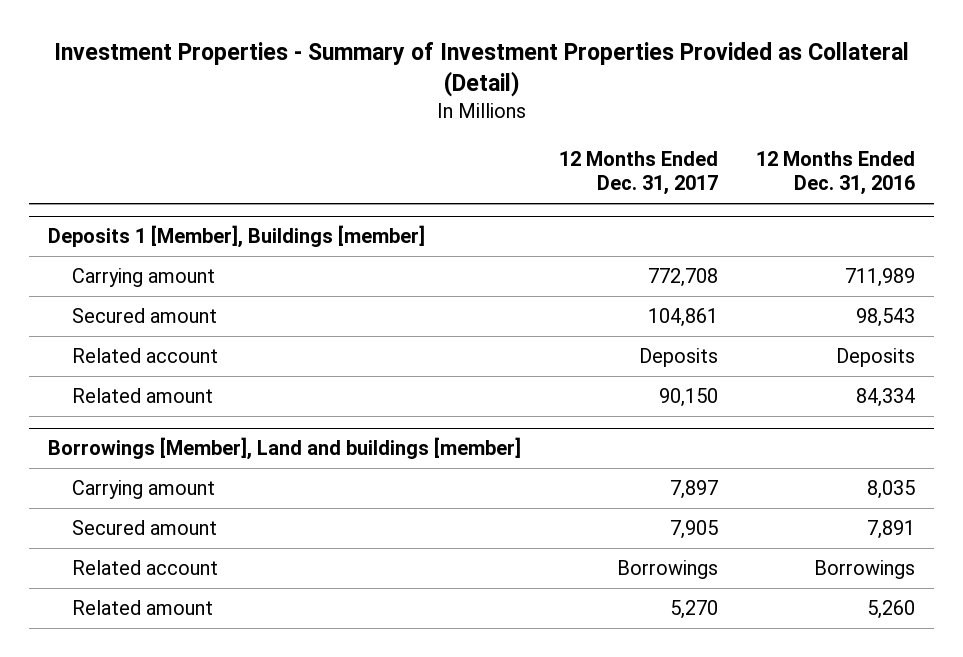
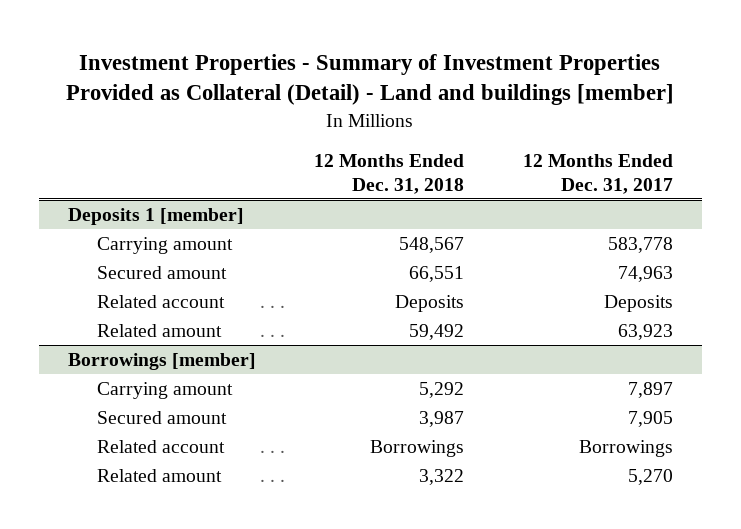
[53,42,909,98] Investment Properties - Summary of Investment Properties Provided as Collateral (Detail) -> [66,53,675,106] Investment Properties - Summary of Investment Properties Provided as Collateral (Detail) - Land and buildings [member]
[756,150,916,196] 12 Months Ended Dec. 31, 2016 -> none
none -> [314,154,465,194] 12 Months Ended Dec. 31, 2018
[48,225,426,249] Deposits 1 [Member], Buildings [member] -> [68,207,245,225] Deposits 1 [member]
[648,268,719,288] 772,708 -> [607,236,673,253] 583,778
[648,308,719,328] 104,861 -> [617,265,673,282] 74,963
[48,437,522,461] Borrowings [Member], Land and buildings [member] -> none
[659,388,719,408] 90,150 -> [617,323,673,340] 63,923
none -> [68,352,257,370] Borrowings [member]

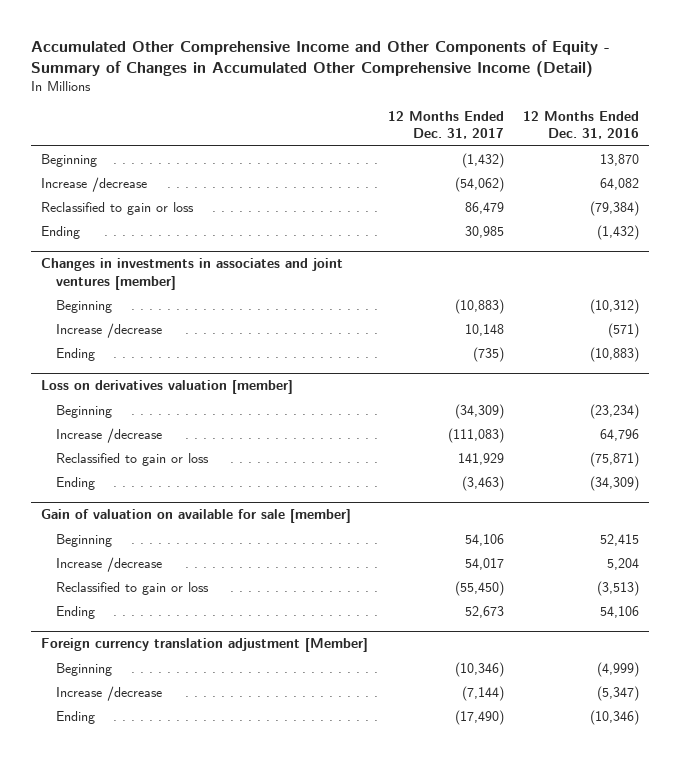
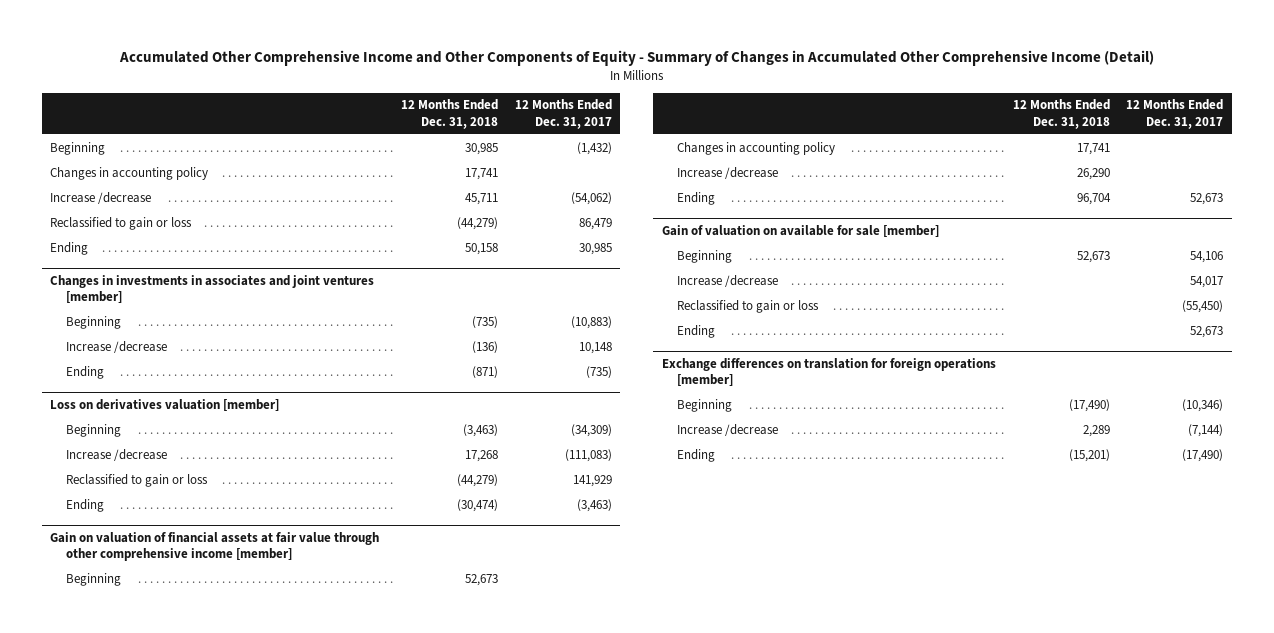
[523,111,640,140] 12 Months Ended Dec. 31, 2016 -> none
none -> [401,99,499,129] 12 Months Ended Dec. 31, 2018
none -> [50,166,209,180] Changes in accounting policy
none -> [50,531,380,562] Gain on valuation of financial assets at fair value through other comprehensive income [member]
none -> [65,572,121,586] Beginning
none -> [677,141,836,155] Changes in accounting policy
none -> [677,166,779,179] Increase /decrease
none -> [677,191,716,205] Ending
[40,638,368,653] Foreign currency translation adjustment [Member] -> none
none -> [661,357,996,387] Exchange differences on translation for foreign operations [member]

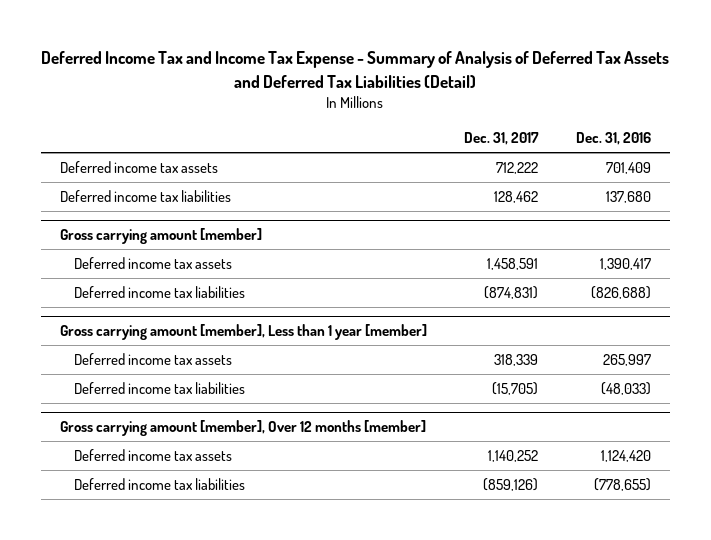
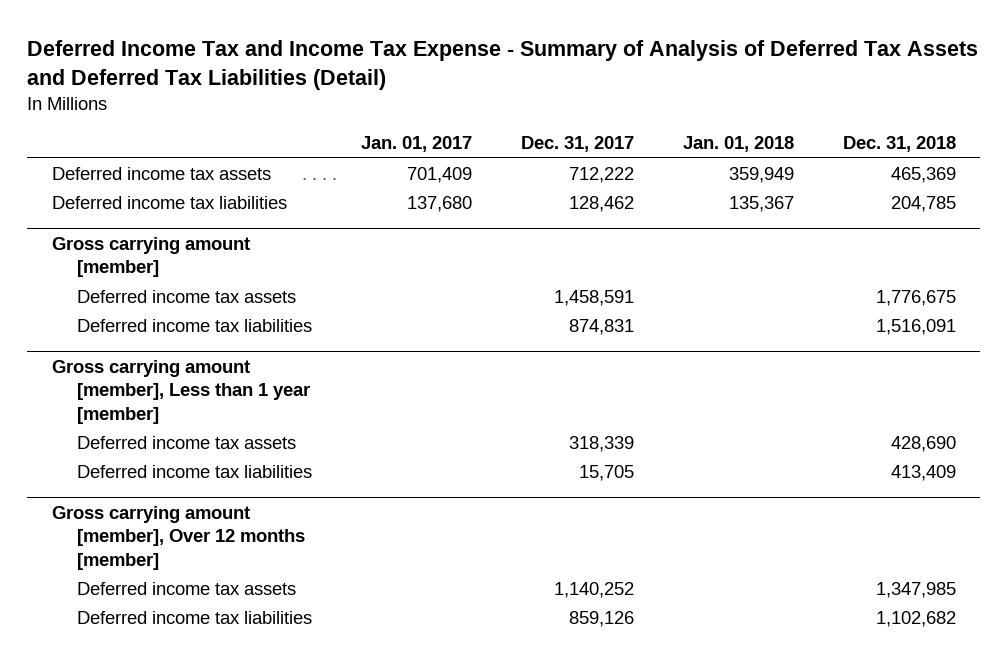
[575,131,651,145] Dec. 31, 2016 -> none
none -> [361,136,473,153] Jan. 01, 2017
none -> [682,136,794,153] Jan. 01, 2018
none -> [842,136,956,153] Dec. 31, 2018
[484,286,539,300] (874,831) -> [568,319,634,336] 874,831
[492,382,539,396] (15,705) -> [578,465,634,482] 15,705
[483,478,539,492] (859,126) -> [568,611,634,628] 859,126

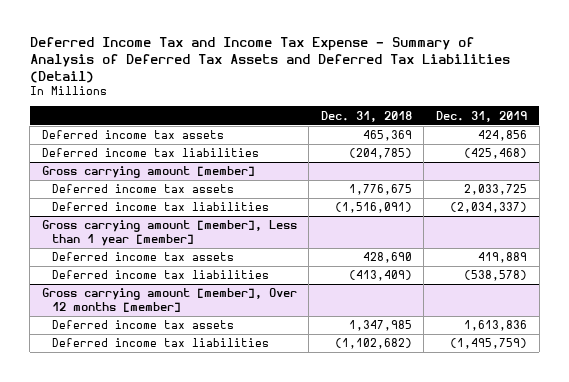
[361,136,473,153] Jan. 01, 2017 -> none
[520,136,634,153] Dec. 31, 2017 -> none
[682,136,794,153] Jan. 01, 2018 -> none
none -> [436,110,528,122] Dec. 31, 2019
[890,196,956,213] 204,785 -> [348,148,412,160] (204,785)
[875,319,956,336] 1,516,091 -> [334,202,412,214] (1,516,091)
[890,465,956,482] 413,409 -> [348,270,412,282] (413,409)
[875,611,956,628] 1,102,682 -> [334,338,412,350] (1,102,682)

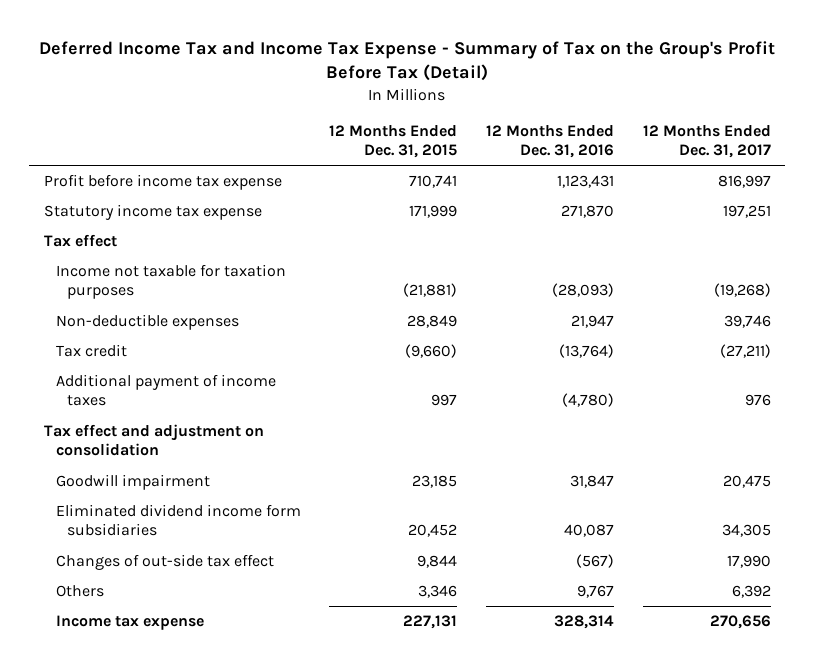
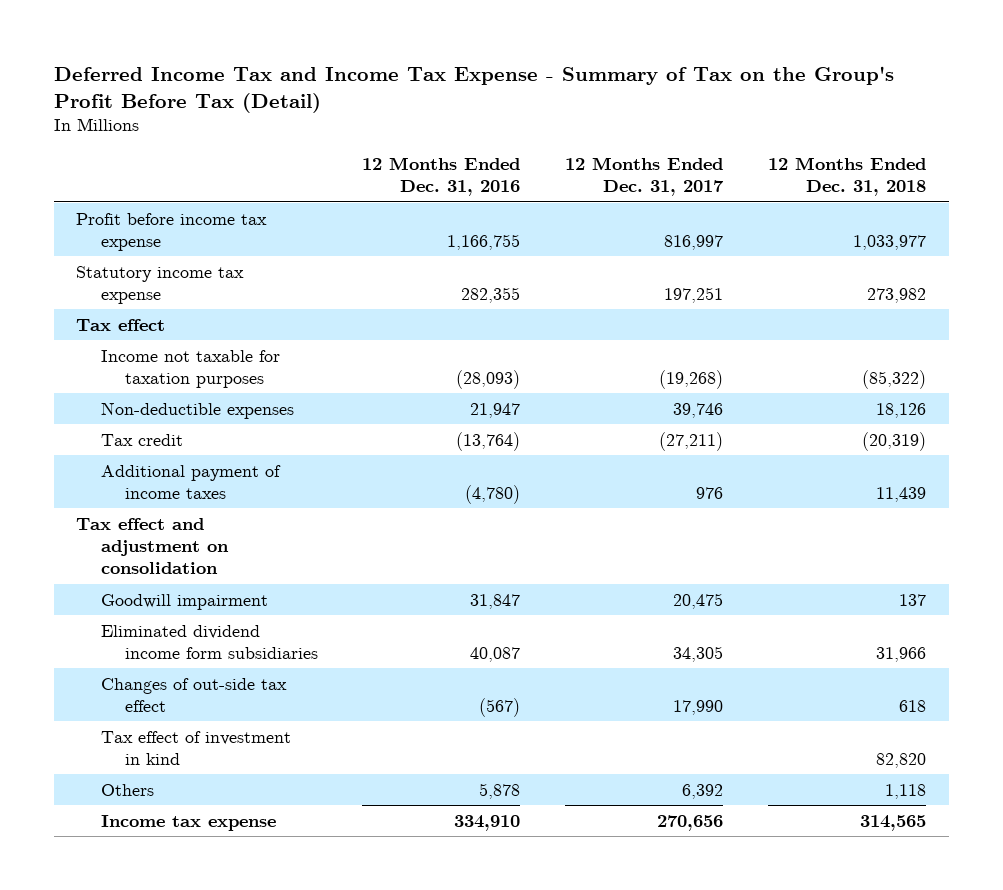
[329,124,458,159] 12 Months Ended Dec. 31, 2015 -> none
none -> [768,157,927,197] 12 Months Ended Dec. 31, 2018
[557,175,615,189] 1,123,431 -> [447,233,521,250] 1,166,755
[561,205,615,219] 271,870 -> [461,286,521,303] 282,355
none -> [100,730,291,765] Tax effect of investment in kind
[577,585,615,599] 9,767 -> [479,782,521,799] 5,878
[554,615,615,630] 328,314 -> [454,814,521,831] 334,910

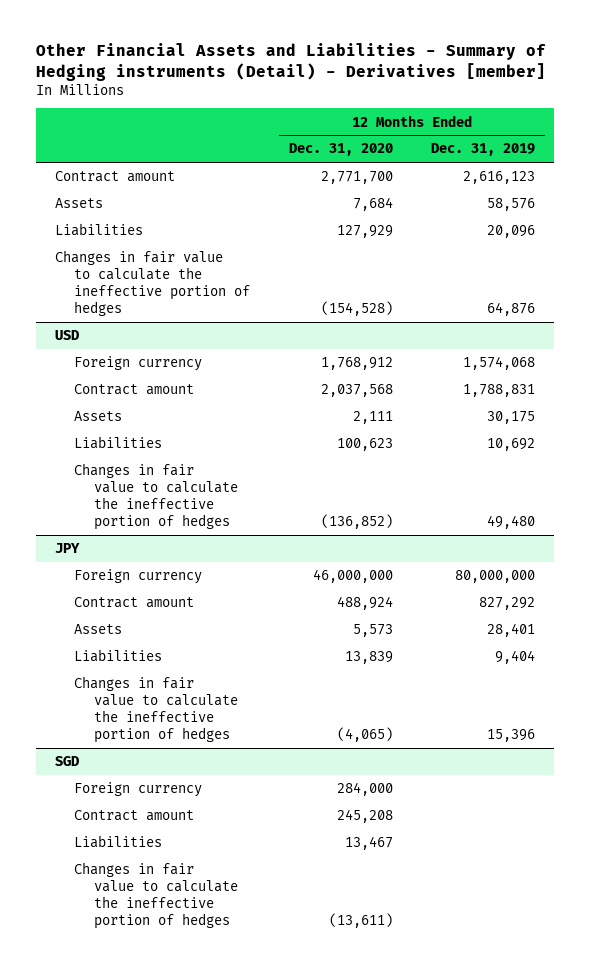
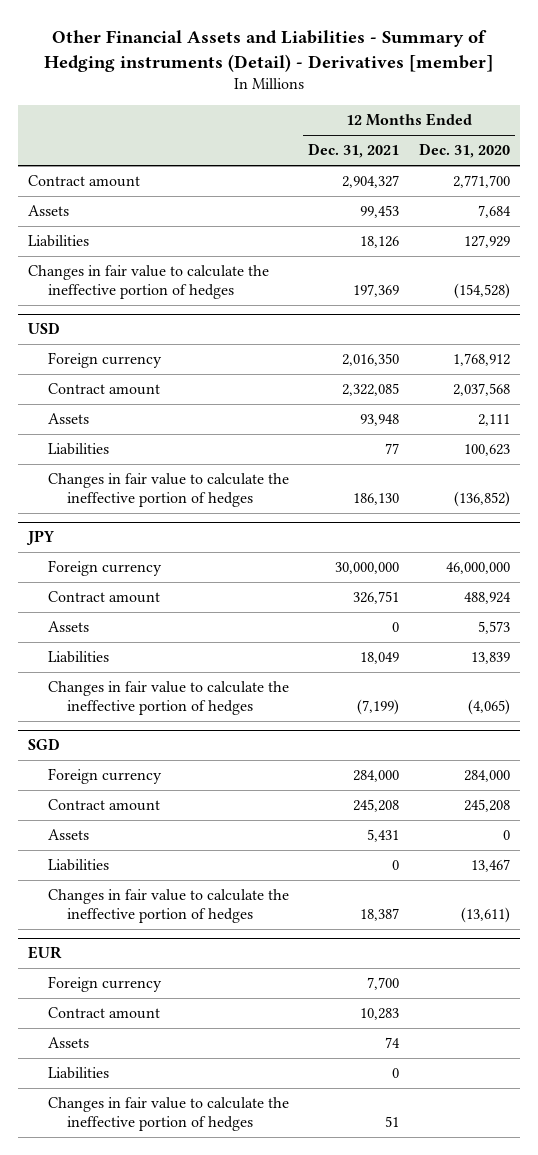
[430,143,535,157] Dec. 31, 2019 -> none
none -> [308,143,400,159] Dec. 31, 2021
none -> [47,829,89,841] Assets
none -> [28,946,63,960] EUR
none -> [47,976,162,993] Foreign currency
none -> [47,1007,160,1020] Contract amount
none -> [47,1037,89,1049] Assets
none -> [47,1067,109,1080] Liabilities
none -> [47,1097,289,1131] Changes in fair value to calculate the ineffective portion of hedges

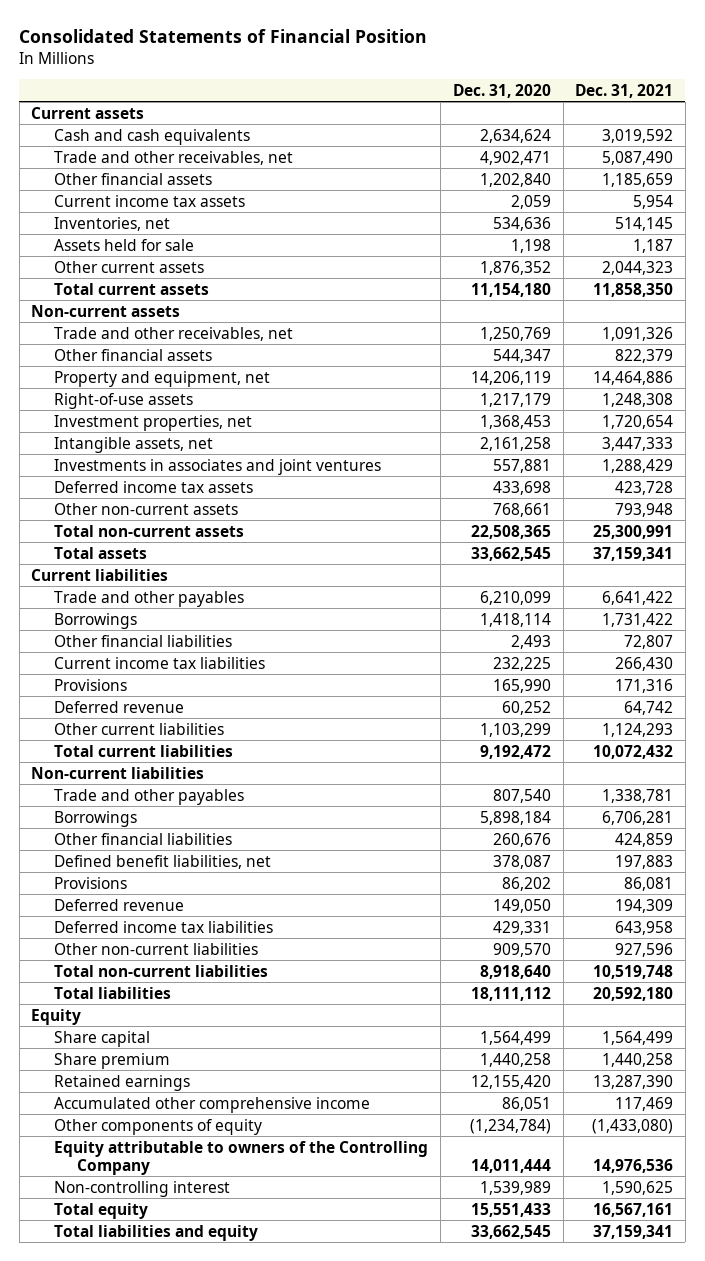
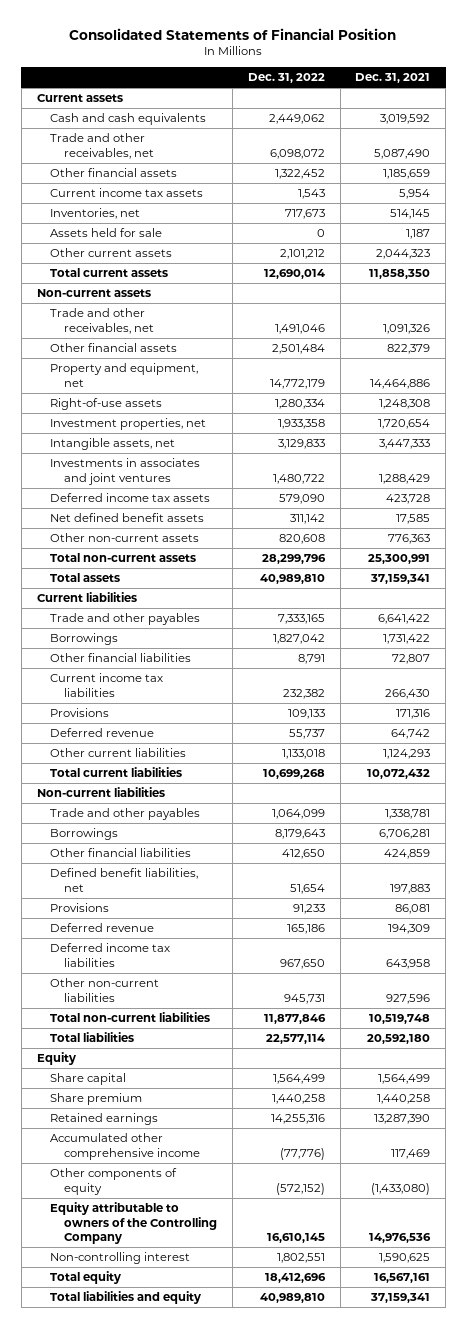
[452,83,551,98] Dec. 31, 2020 -> none
none -> [247,73,325,84] Dec. 31, 2022
none -> [50,513,205,523] Net defined benefit assets
[615,502,674,517] 793,948 -> [388,534,431,545] 776,363

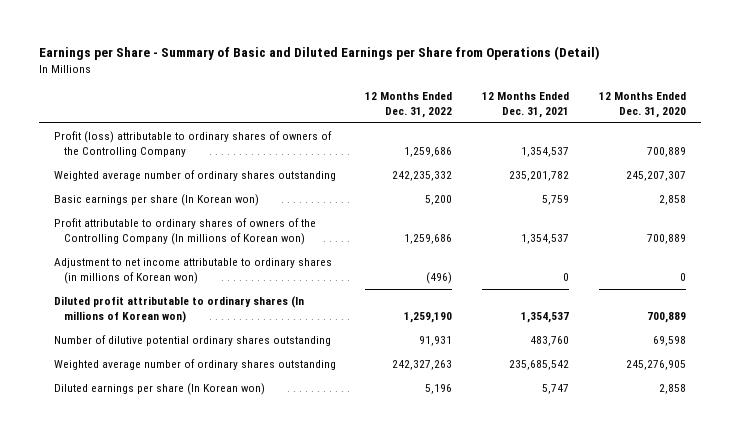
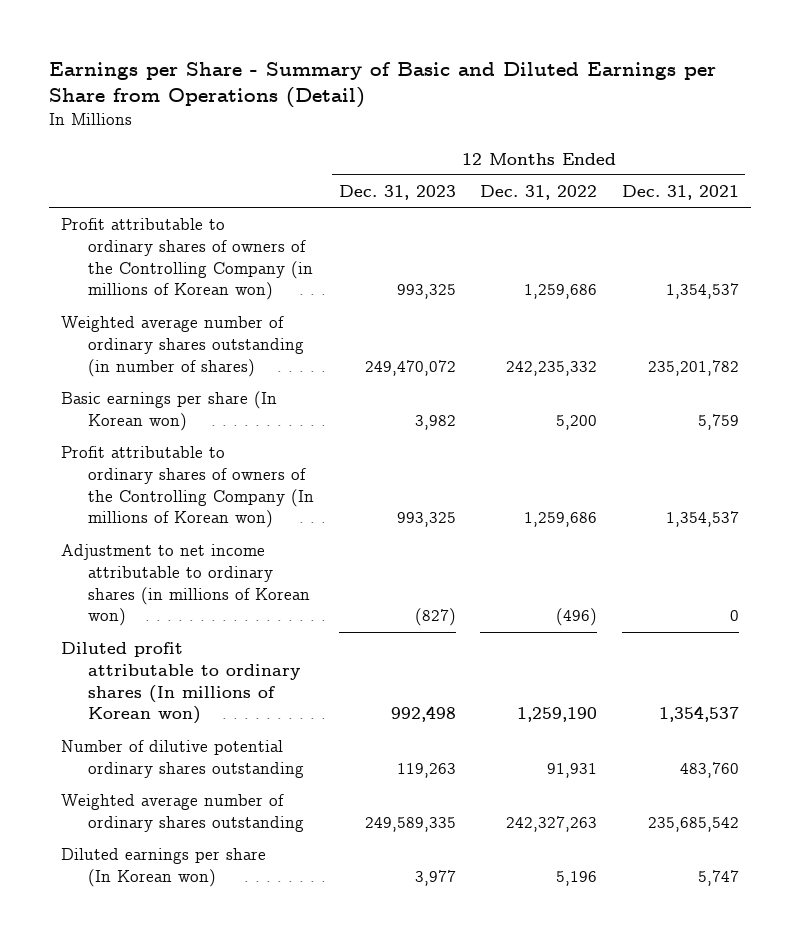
[598,92,686,119] 12 Months Ended Dec. 31, 2020 -> none
none -> [338,184,456,200] Dec. 31, 2023
[53,130,332,158] Profit (loss) attributable to ordinary shares of owners of the Controlling Company -> [61,218,314,301] Profit attributable to ordinary shares of owners of the Controlling Company (in millions of Korean won)
[53,169,336,181] Weighted average number of ordinary shares outstanding -> [61,316,305,377] Weighted average number of ordinary shares outstanding (in number of shares)

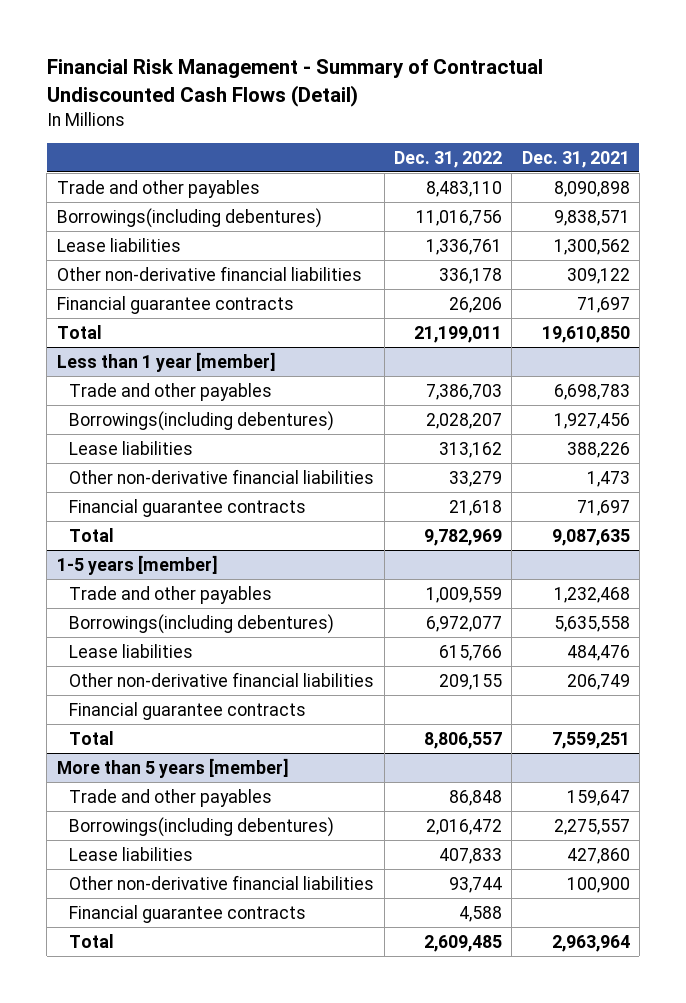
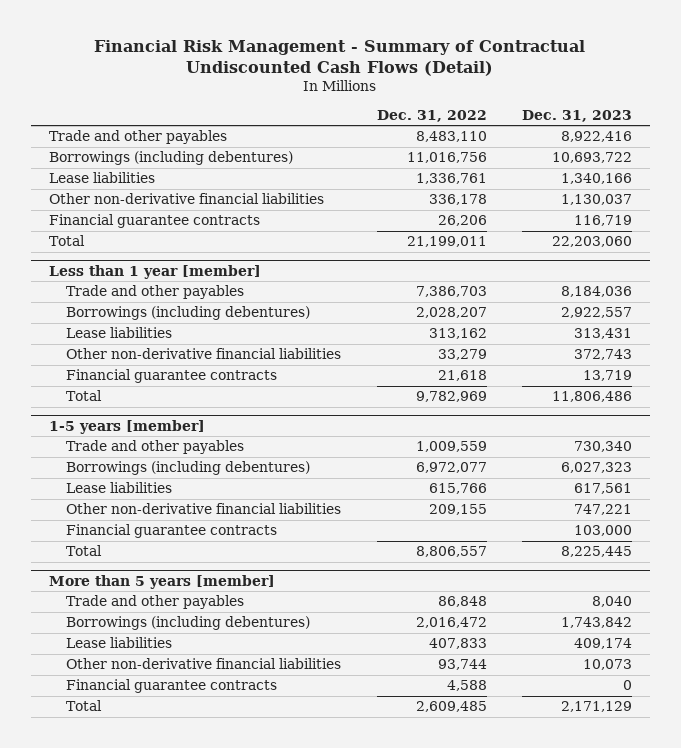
[521,150,630,168] Dec. 31, 2021 -> none
none -> [522,109,633,122] Dec. 31, 2023
[56,207,322,228] Borrowings(including debentures) -> [48,151,293,166] Borrowings (including debentures)
[69,410,335,431] Borrowings(including debentures) -> [65,306,310,321] Borrowings (including debentures)
[69,613,335,634] Borrowings(including debentures) -> [65,461,310,476] Borrowings (including debentures)
[69,816,335,837] Borrowings(including debentures) -> [65,616,310,631] Borrowings (including debentures)

